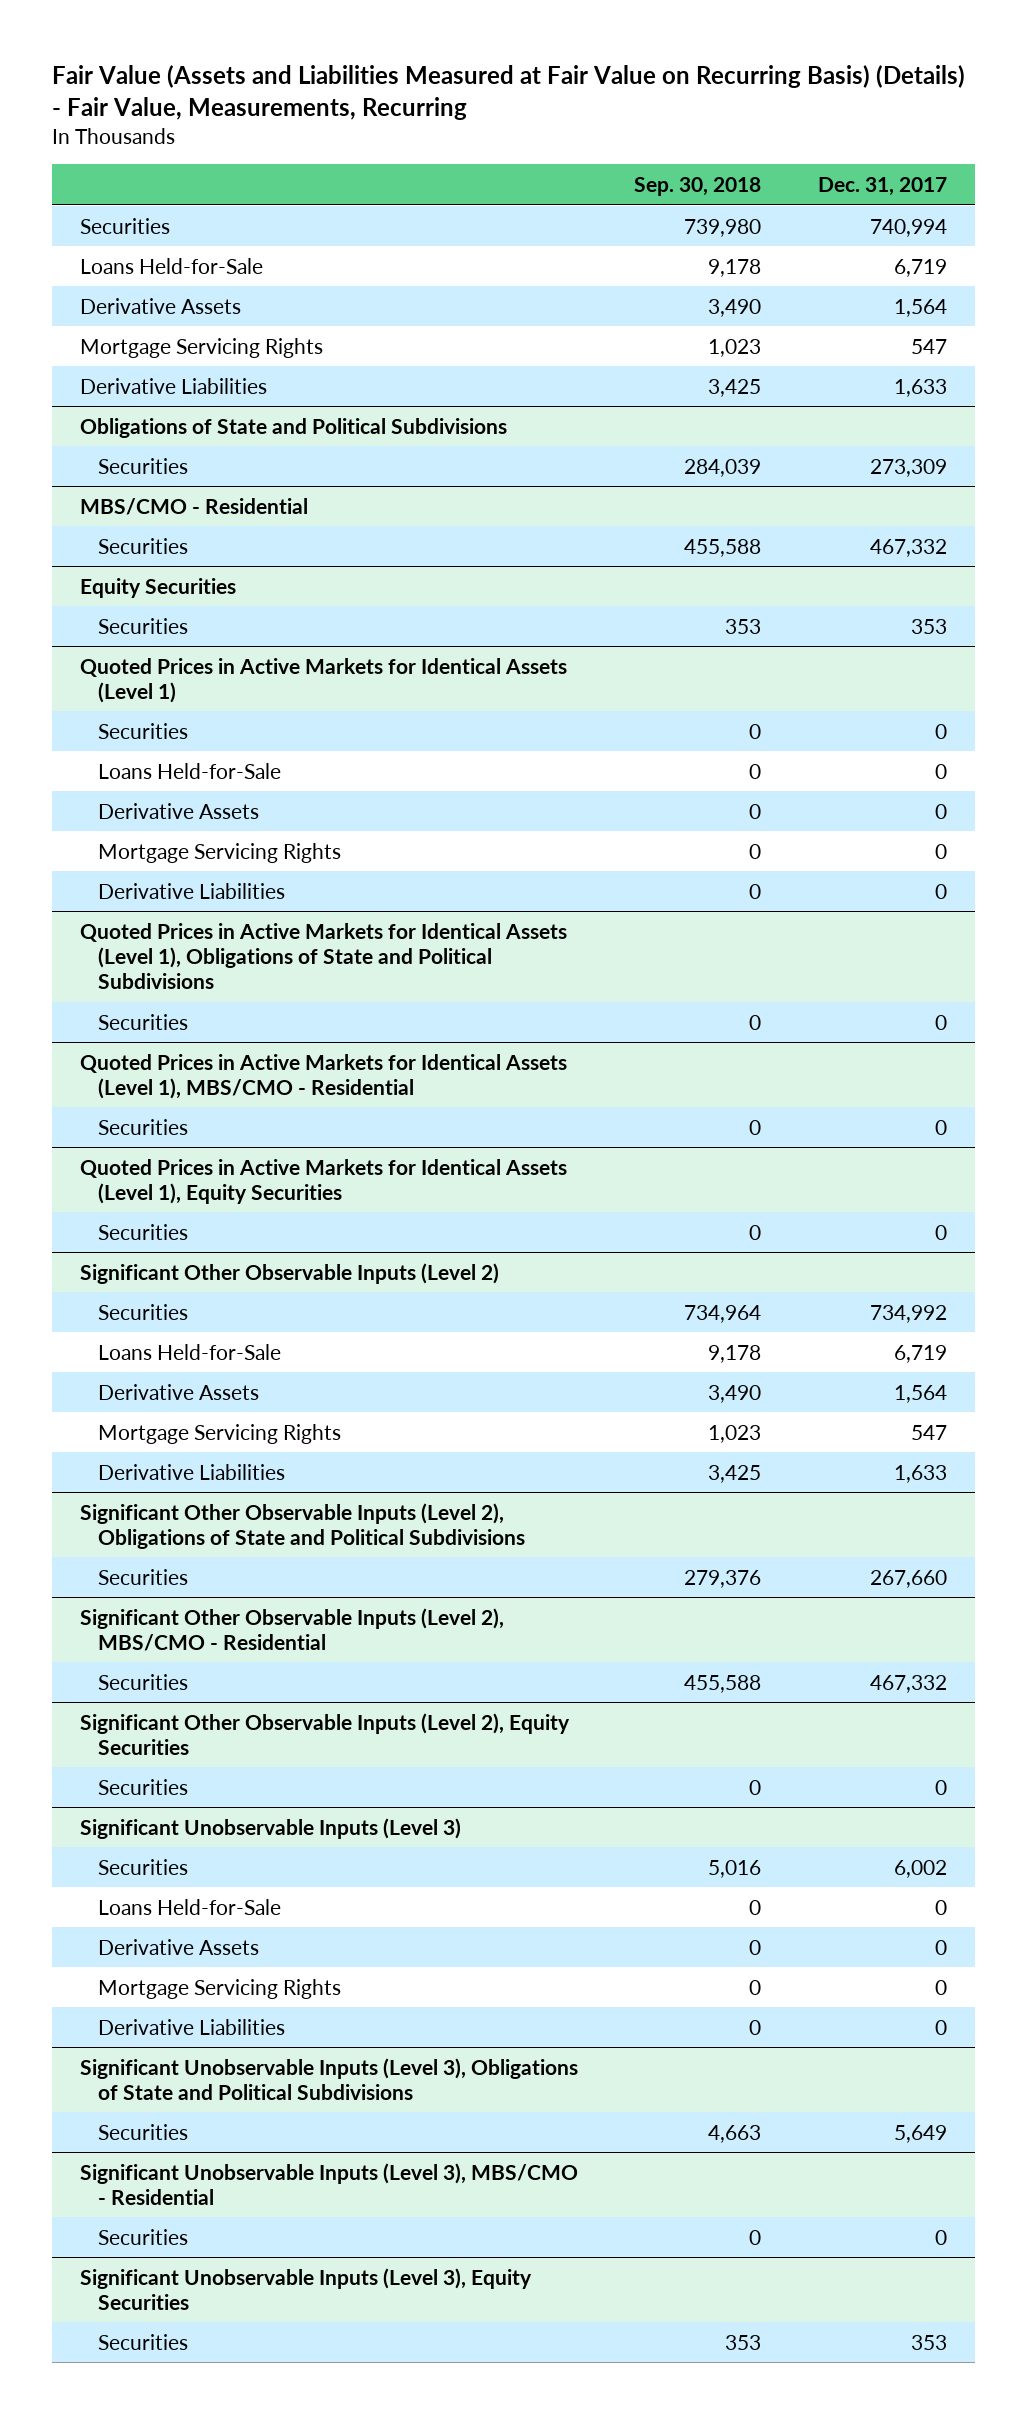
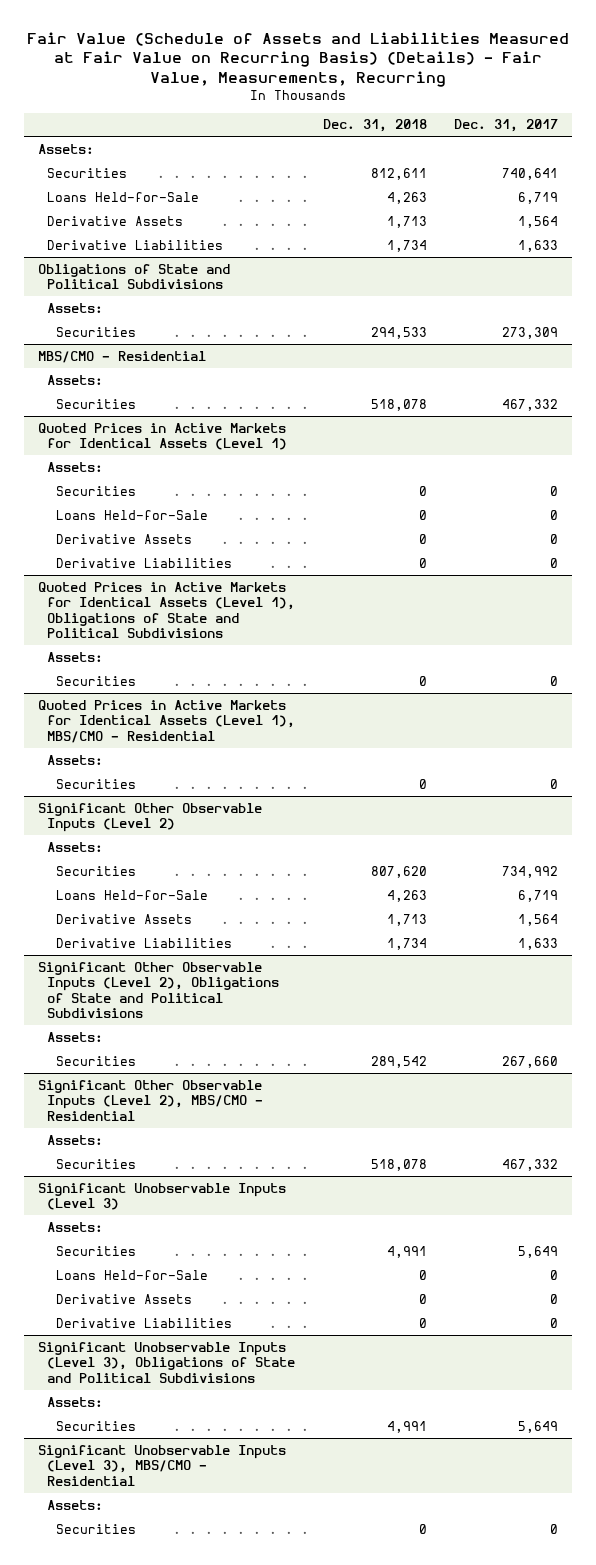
[51,64,965,120] Fair Value (Assets and Liabilities Measured at Fair Value on Recurring Basis) (Details) - Fair Value, Measurements, Recurring -> [26,31,569,87] Fair Value (Schedule of Assets and Liabilities Measured at Fair Value on Recurring Basis) (Details) - Fair Value, Measurements, Recurring
[634,177,762,197] Sep. 30, 2018 -> none
none -> [322,119,427,133] Dec. 31, 2018
none -> [37,143,94,154] Assets:
[869,218,947,237] 740,994 -> [502,167,559,180] 740,641
[80,337,324,358] Mortgage Servicing Rights -> none
none -> [47,302,104,313] Assets:
none -> [47,374,104,385] Assets:
[80,577,237,598] Equity Securities -> none
[97,617,188,634] Securities -> none
none -> [47,461,104,472] Assets:
[97,842,341,863] Mortgage Servicing Rights -> none
none -> [47,651,104,662] Assets:
[97,1118,188,1135] Securities -> none
[80,1158,568,1204] Quoted Prices in Active Markets for Identical Assets (Level 1), Equity Securities -> none
none -> [47,754,104,765] Assets:
none -> [47,841,104,852] Assets:
[97,1423,341,1444] Mortgage Servicing Rights -> none
none -> [47,1031,104,1042] Assets:
none -> [47,1134,104,1145] Assets:
[80,1712,571,1755] Significant Other Observable Inputs (Level 2), Equity Securities -> none
[97,1778,188,1795] Securities -> none
none -> [47,1221,104,1232] Assets:
[893,1859,947,1878] 6,002 -> [518,1245,559,1258] 5,649
[97,1978,341,1999] Mortgage Servicing Rights -> none
none -> [47,1396,104,1407] Assets:
none -> [47,1499,104,1510] Assets:
[80,2267,533,2310] Significant Unobservable Inputs (Level 3), Equity Securities -> none
[97,2333,188,2350] Securities -> none

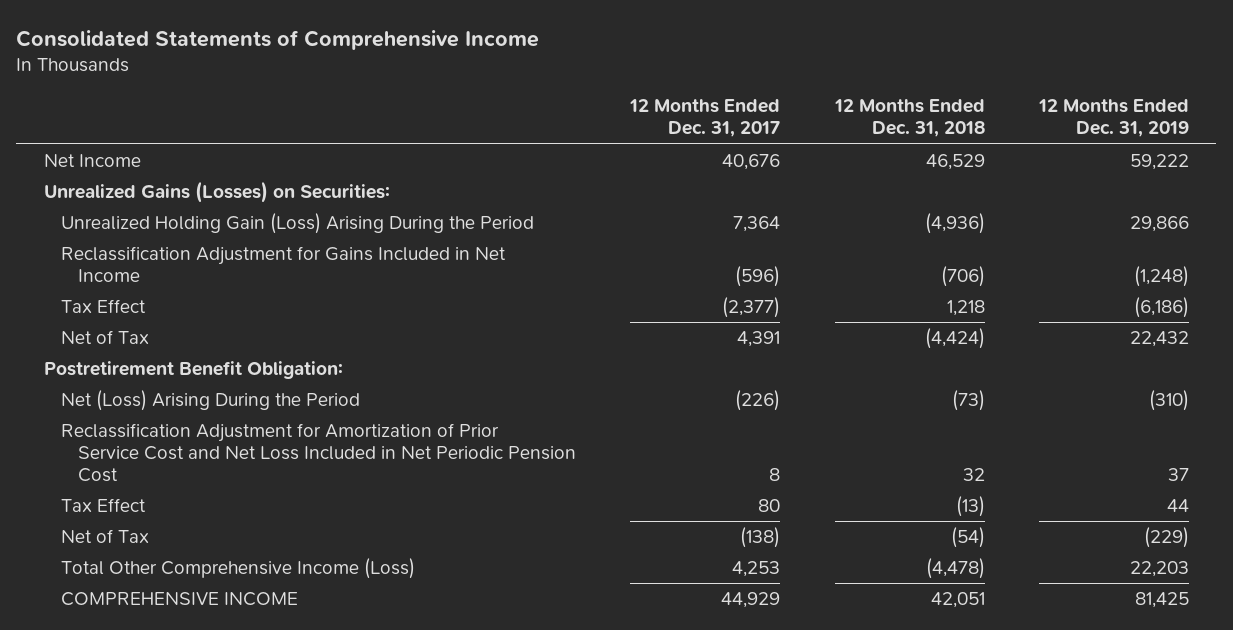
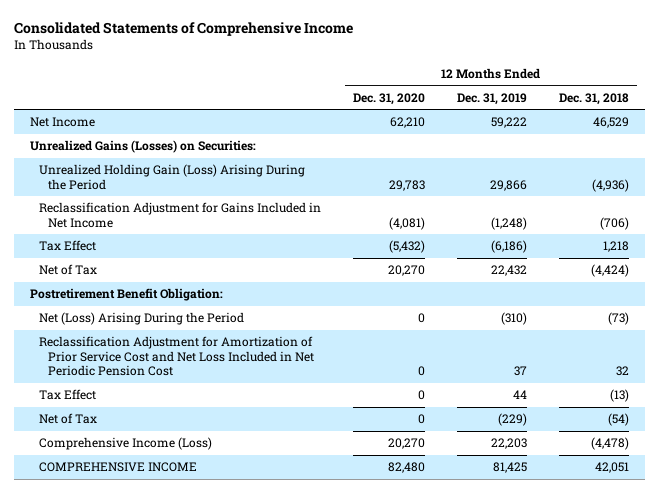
[629,99,781,138] 12 Months Ended Dec. 31, 2017 -> none
none -> [352,92,425,105] Dec. 31, 2020
[60,558,415,580] Total Other Comprehensive Income (Loss) -> [39,437,213,451] Comprehensive Income (Loss)

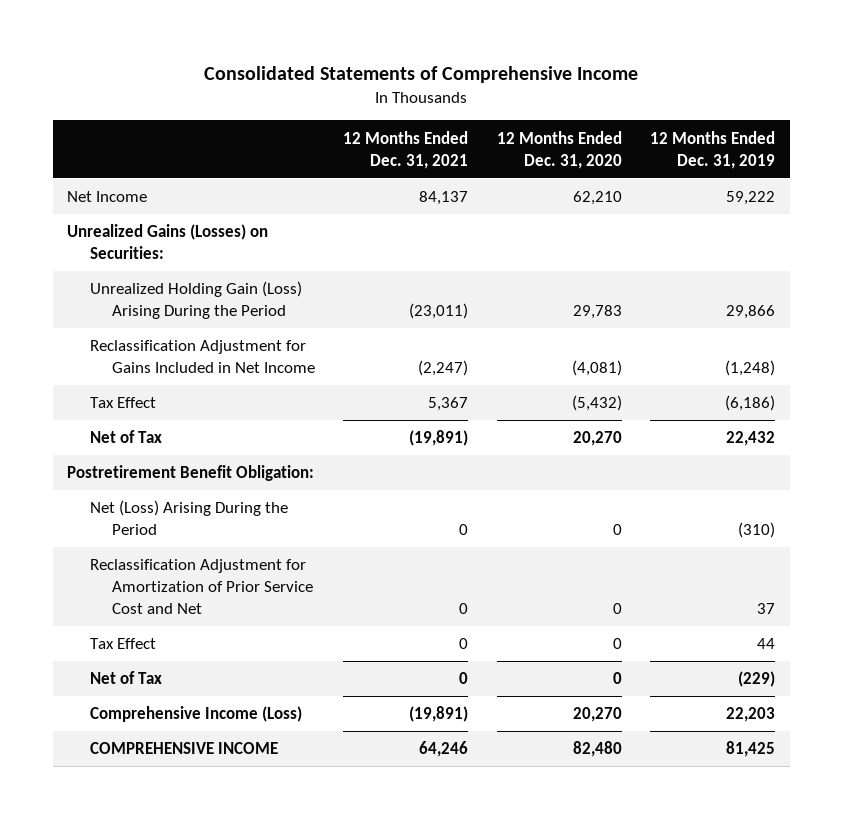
[558,92,629,105] Dec. 31, 2018 -> none
none -> [343,130,469,169] 12 Months Ended Dec. 31, 2021
[39,336,315,377] Reclassification Adjustment for Amortization of Prior Service Cost and Net Loss Included in Net Periodic Pension Cost -> [89,559,313,615] Reclassification Adjustment for Amortization of Prior Service Cost and Net

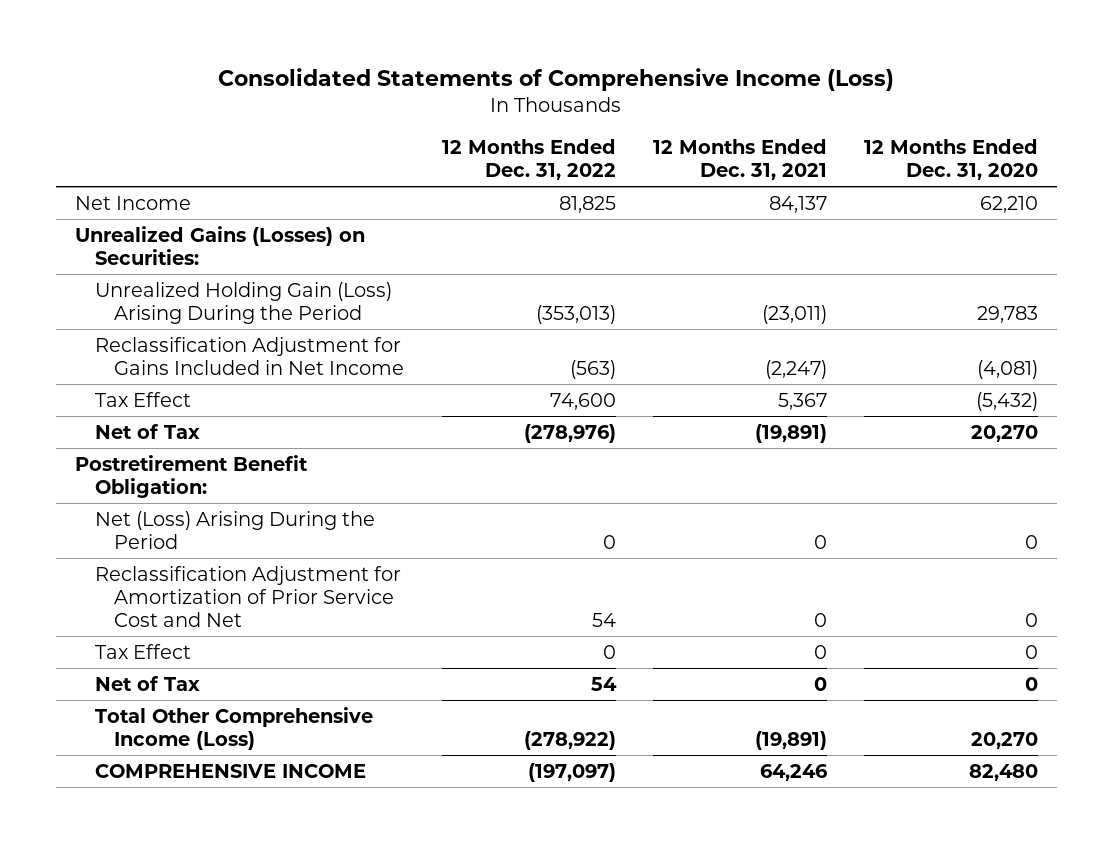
[204,65,639,83] Consolidated Statements of Comprehensive Income -> [218,68,895,92] Consolidated Statements of Comprehensive Income (Loss)
[650,130,776,169] 12 Months Ended Dec. 31, 2019 -> none
none -> [441,139,616,181] 12 Months Ended Dec. 31, 2022
[89,706,302,723] Comprehensive Income (Loss) -> [94,706,373,750] Total Other Comprehensive Income (Loss)

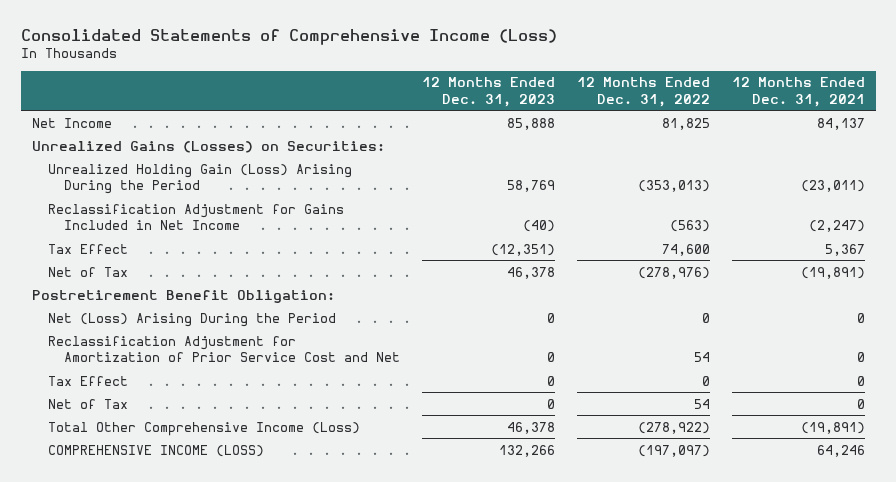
[864,139,1039,181] 12 Months Ended Dec. 31, 2020 -> none
none -> [422,77,556,107] 12 Months Ended Dec. 31, 2023
[94,763,366,778] COMPREHENSIVE INCOME -> [48,444,265,457] COMPREHENSIVE INCOME (LOSS)

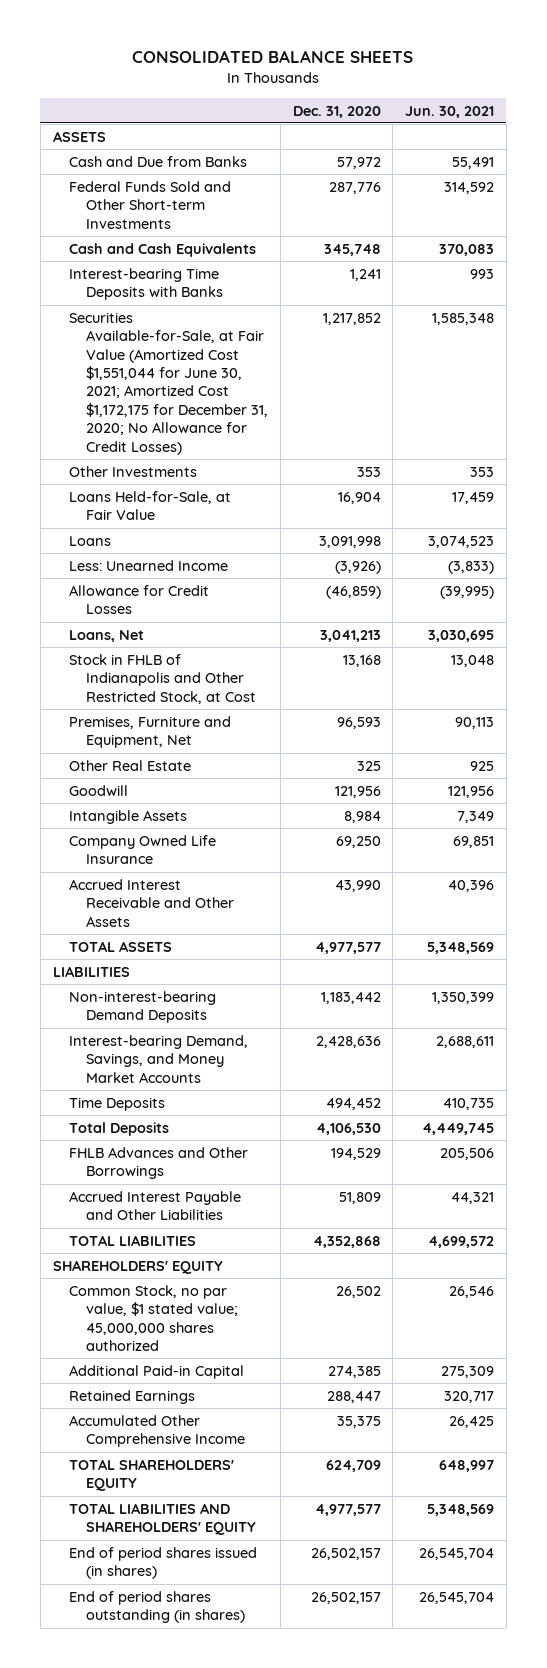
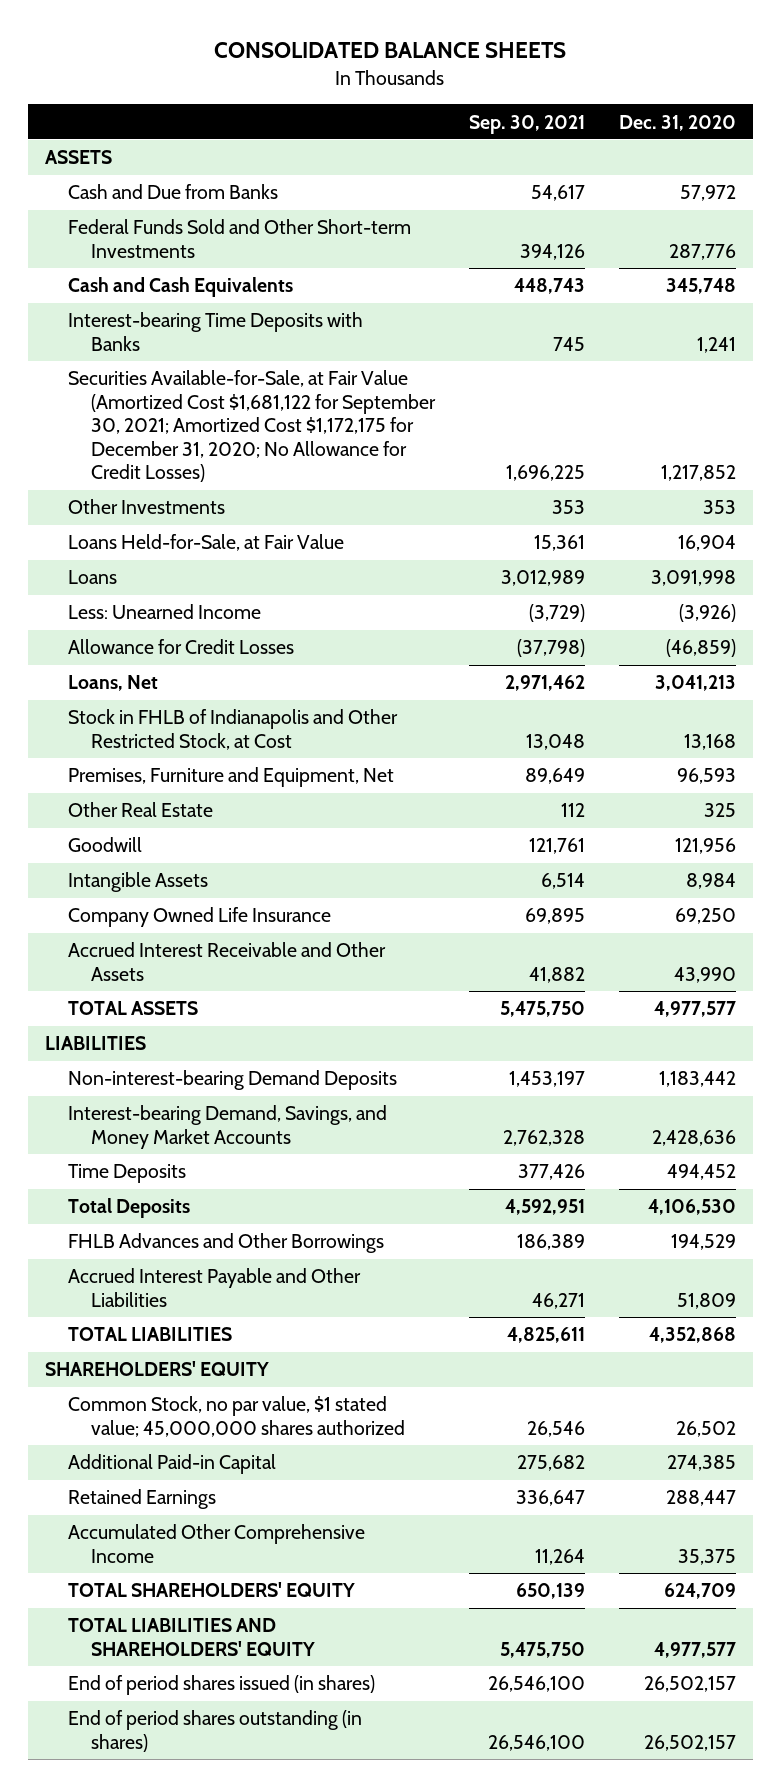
[405,105,495,118] Jun. 30, 2021 -> none
none -> [468,114,585,134] Sep. 30, 2021
[69,311,268,455] Securities Available-for-Sale, at Fair Value (Amortized Cost $1,551,044 for June 30, 2021; Amortized Cost $1,172,175 for December 31, 2020; No Allowance for Credit Losses) -> [67,370,436,483] Securities Available-for-Sale, at Fair Value (Amortized Cost $1,681,122 for September 30, 2021; Amortized Cost $1,172,175 for December 31, 2020; No Allowance for Credit Losses)

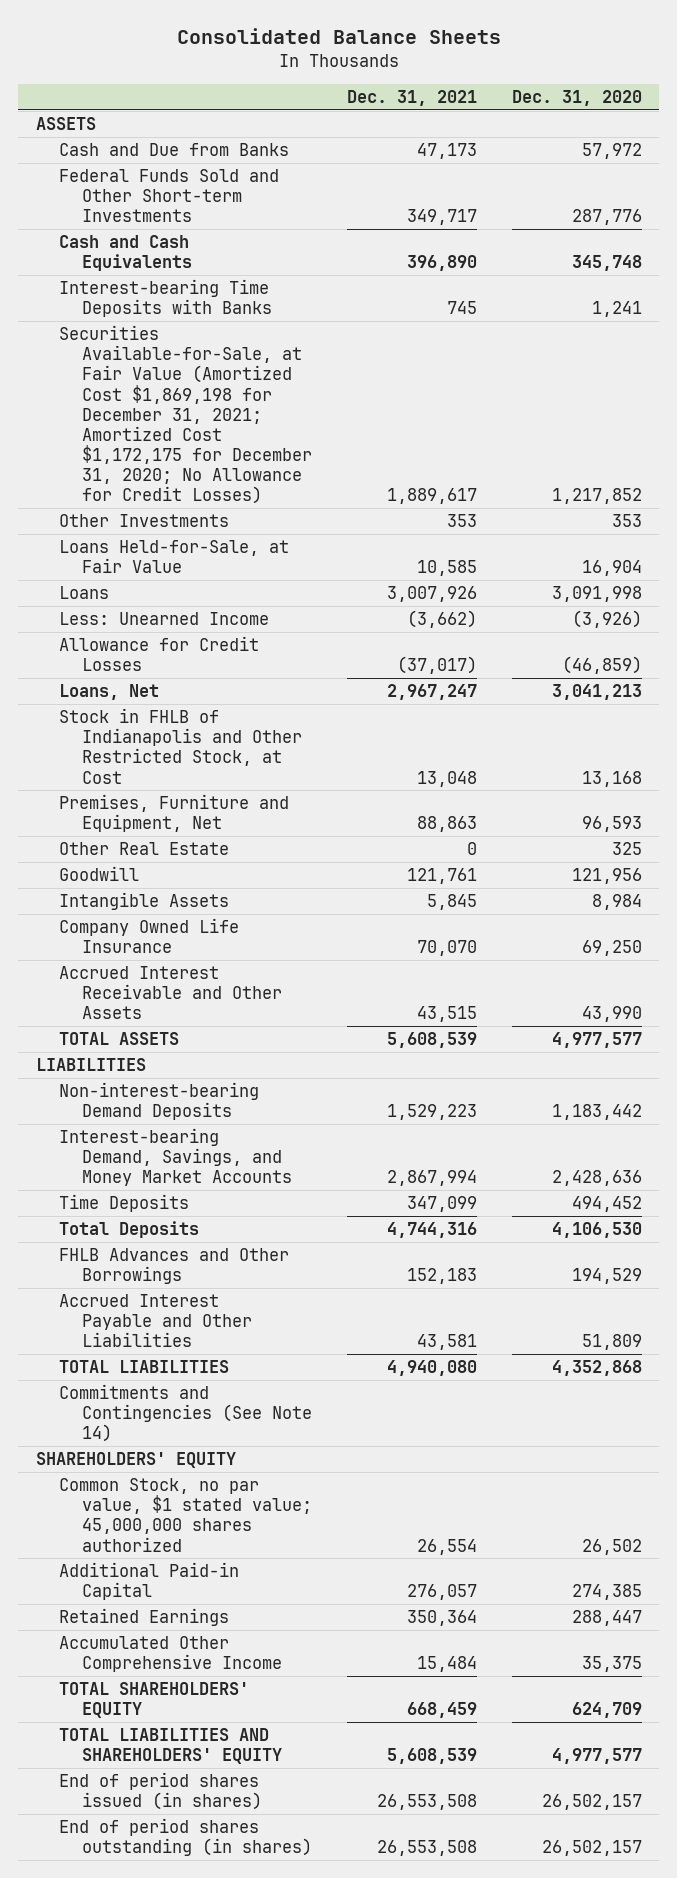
[214,42,567,59] CONSOLIDATED BALANCE SHEETS -> [176,28,501,45] Consolidated Balance Sheets
[468,114,585,134] Sep. 30, 2021 -> none
none -> [346,90,477,107] Dec. 31, 2021
[67,370,436,483] Securities Available-for-Sale, at Fair Value (Amortized Cost $1,681,122 for September 30, 2021; Amortized Cost $1,172,175 for December 31, 2020; No Allowance for Credit Losses) -> [58,325,313,505] Securities Available-for-Sale, at Fair Value (Amortized Cost $1,869,198 for December 31, 2021; Amortized Cost $1,172,175 for December 31, 2020; No Allowance for Credit Losses)
none -> [58,1384,313,1443] Commitments and Contingencies (See Note 14)

